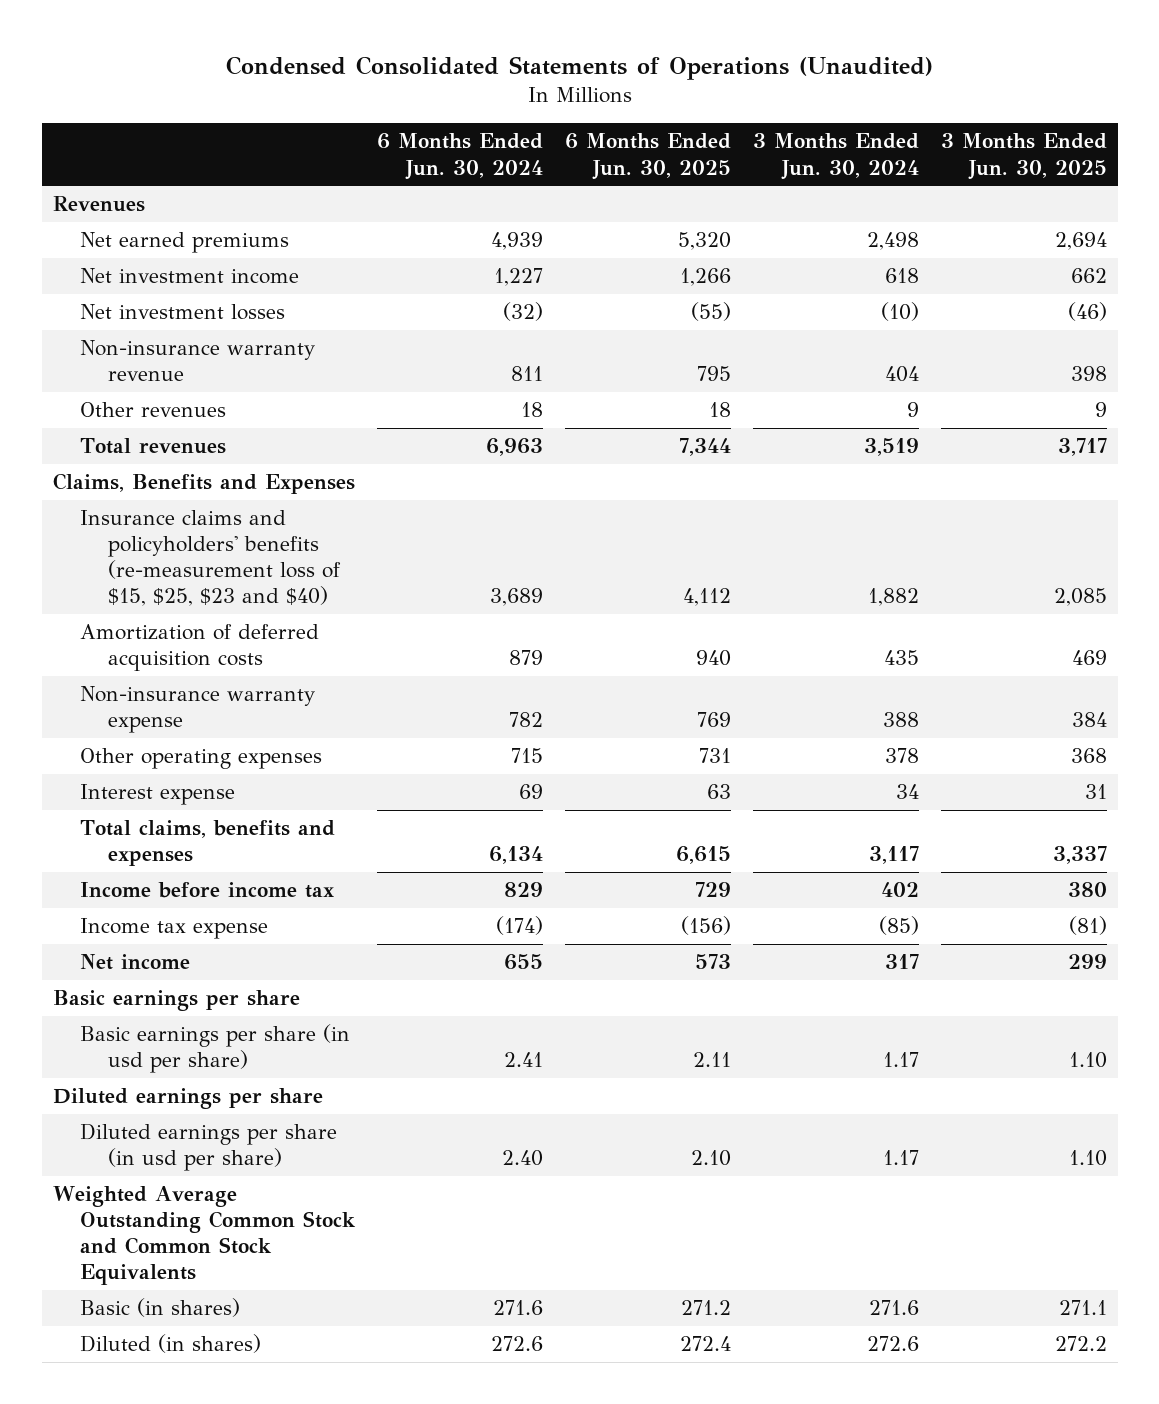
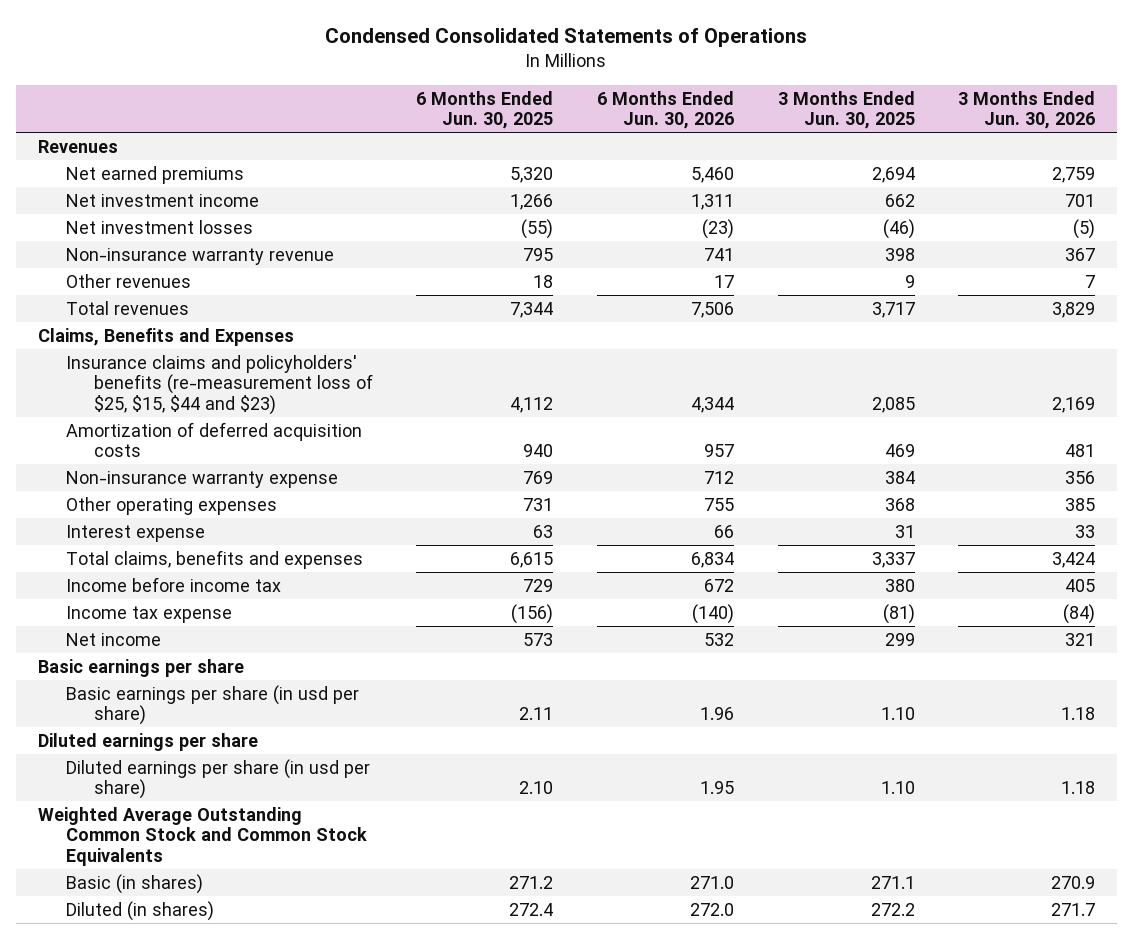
[225,56,933,81] Condensed Consolidated Statements of Operations (Unaudited) -> [325,28,808,48] Condensed Consolidated Statements of Operations
[377,133,544,180] 6 Months Ended Jun. 30, 2024 -> none
[752,133,919,180] 3 Months Ended Jun. 30, 2024 -> none
none -> [596,90,734,130] 6 Months Ended Jun. 30, 2026
none -> [958,90,1096,130] 3 Months Ended Jun. 30, 2026
[80,510,342,607] Insurance claims and policyholders' benefits (re-measurement loss of $15, $25, $23 and $40) -> [65,354,373,415] Insurance claims and policyholders' benefits (re-measurement loss of $25, $15, $44 and $23)

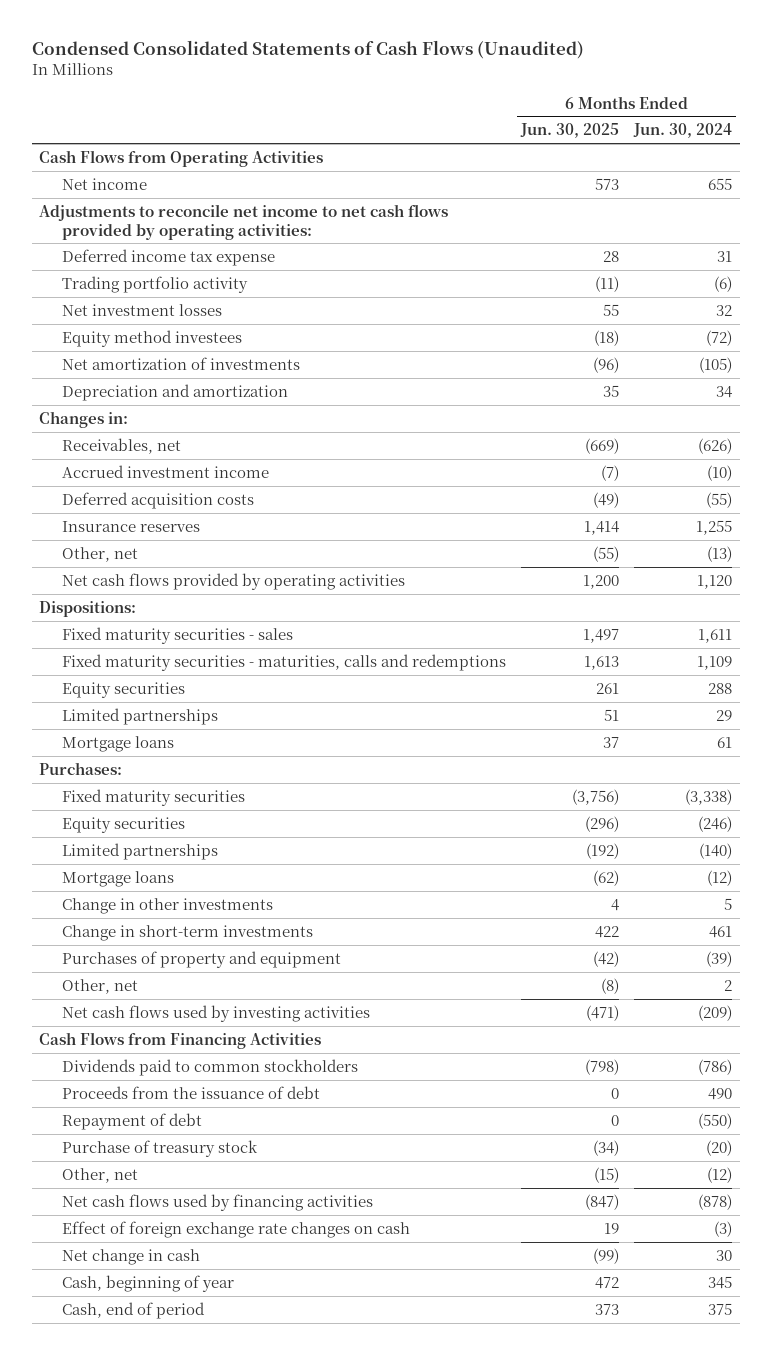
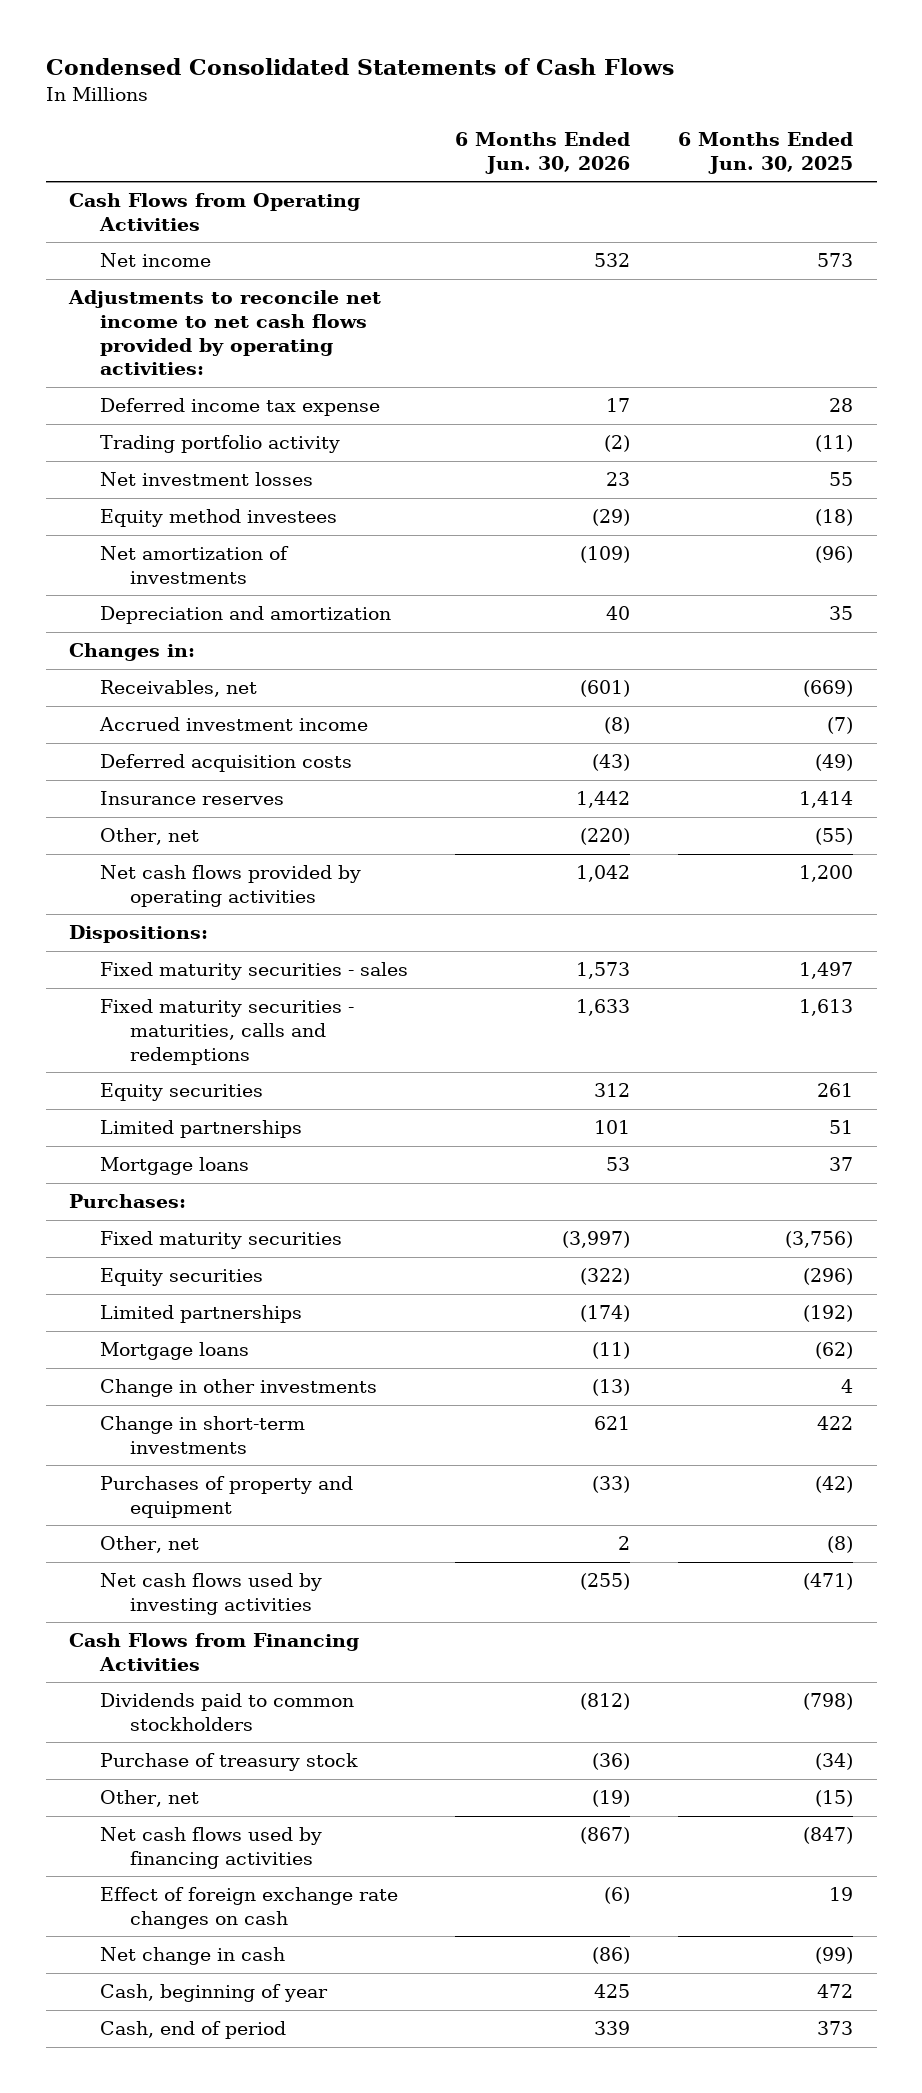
[31,39,584,59] Condensed Consolidated Statements of Cash Flows (Unaudited) -> [45,58,674,76] Condensed Consolidated Statements of Cash Flows
[633,123,733,139] Jun. 30, 2024 -> none
none -> [455,132,631,174] 6 Months Ended Jun. 30, 2026
[61,1085,320,1099] Proceeds from the issuance of debt -> none
[61,1112,202,1130] Repayment of debt -> none

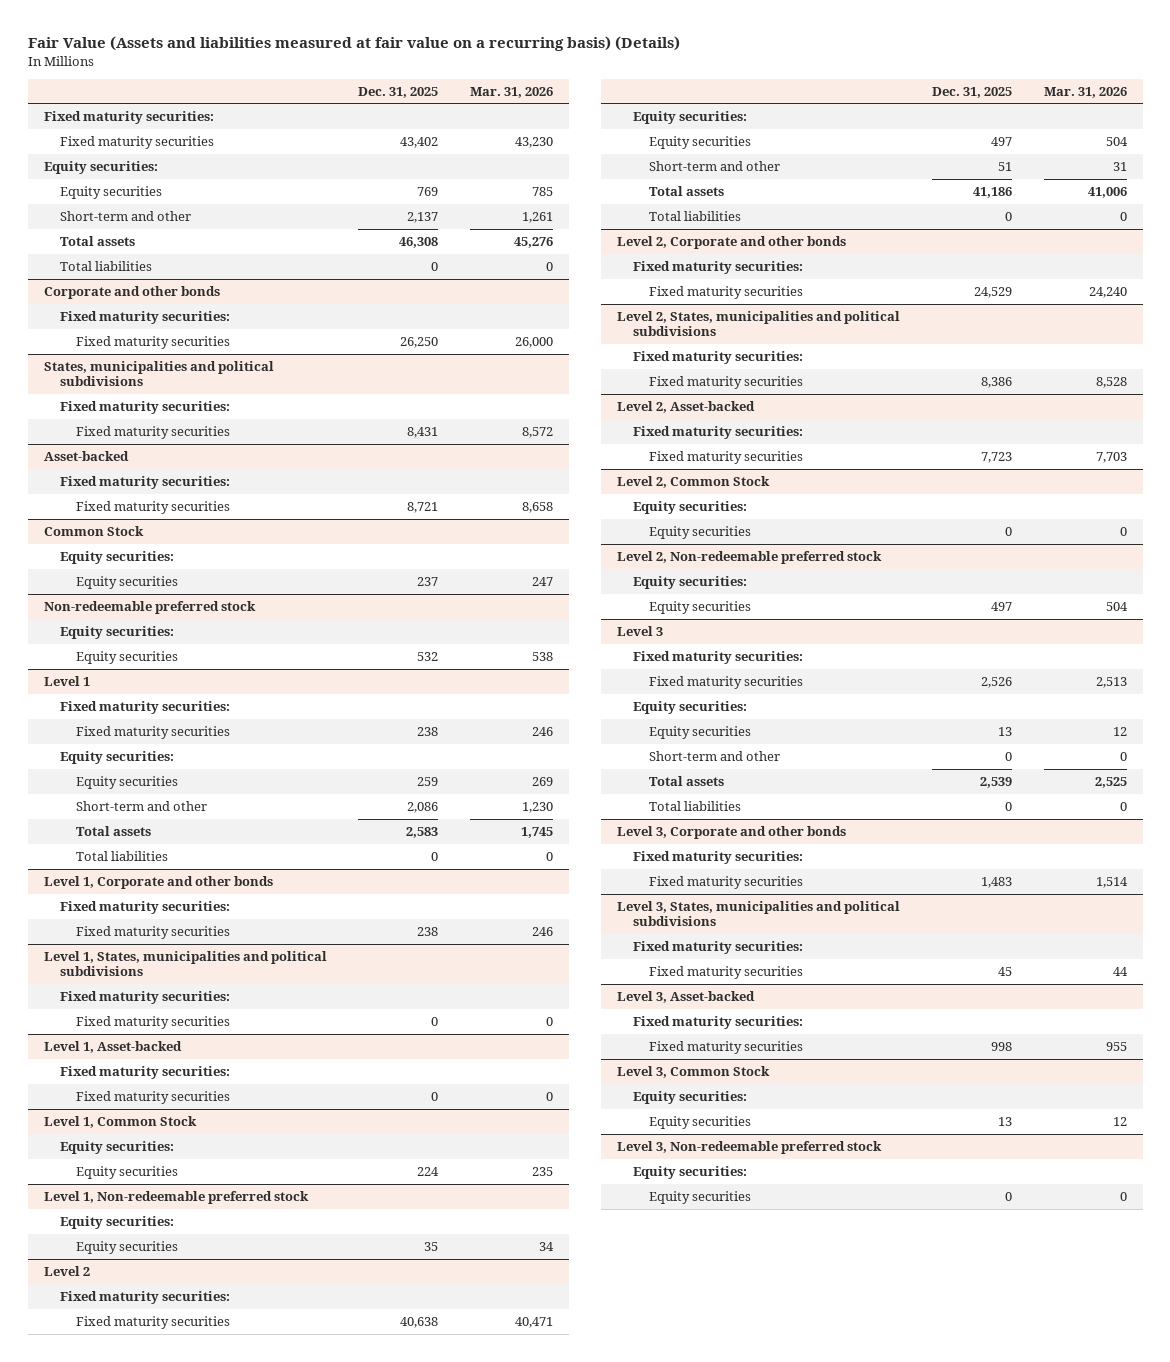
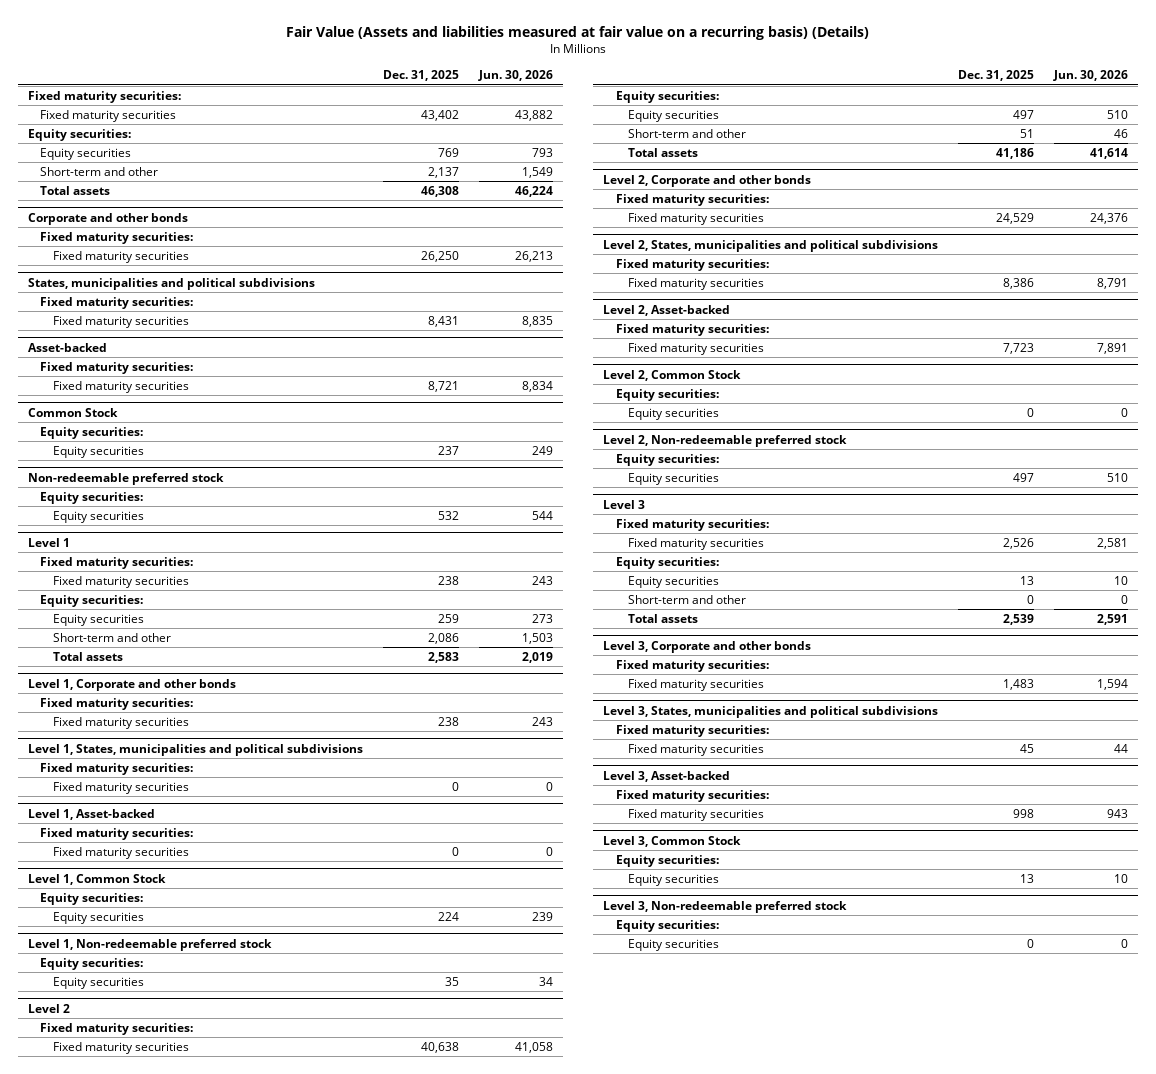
[470,86,554,98] Mar. 31, 2026 -> none
none -> [477,70,553,82] Jun. 30, 2026
[59,261,152,272] Total liabilities -> none
[75,851,168,862] Total liabilities -> none
[649,211,742,222] Total liabilities -> none
[649,801,742,812] Total liabilities -> none

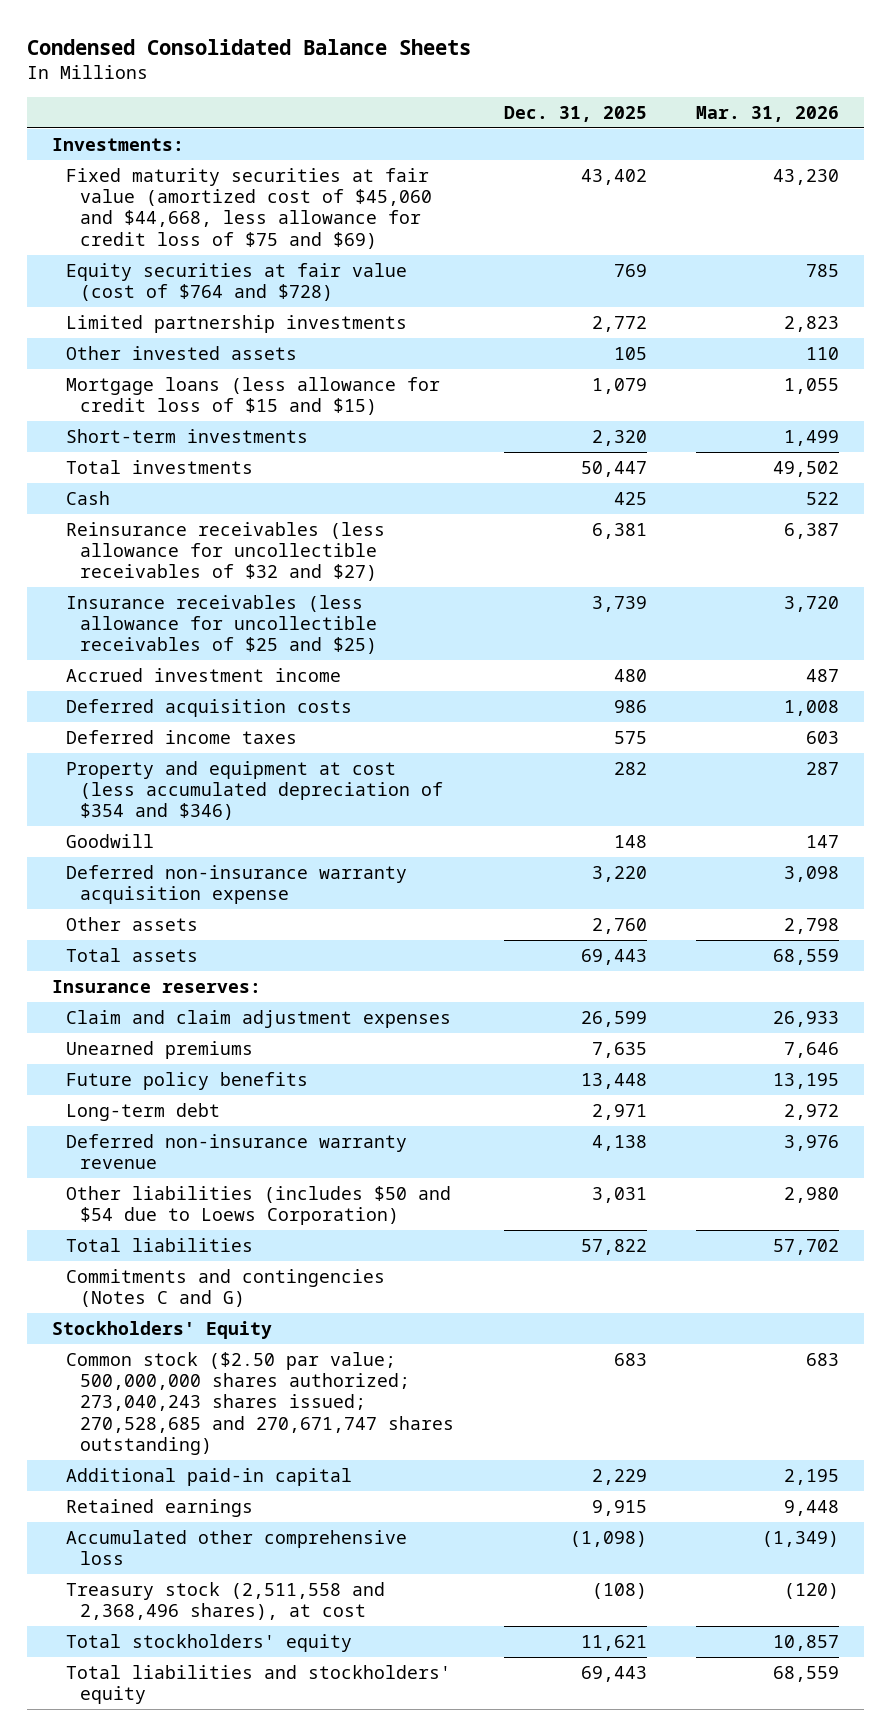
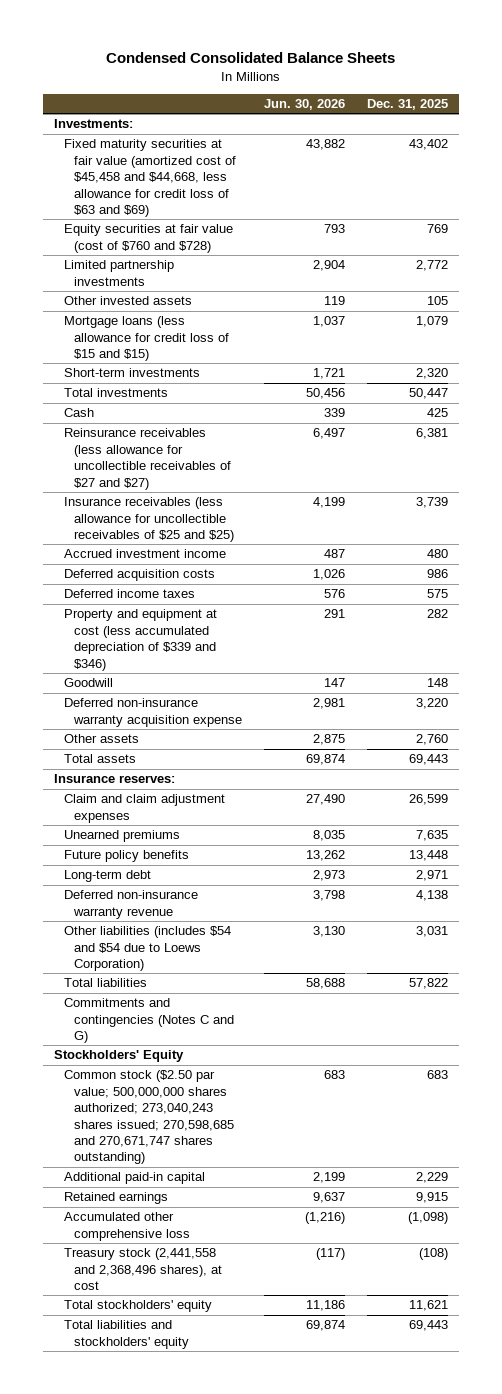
[696,105,840,122] Mar. 31, 2026 -> none
none -> [263,98,345,110] Jun. 30, 2026
[66,167,433,249] Fixed maturity securities at fair value (amortized cost of $45,060 and $44,668, less allowance for credit loss of $75 and $69) -> [64,139,237,217] Fixed maturity securities at fair value (amortized cost of $45,458 and $44,668, less allowance for credit loss of $63 and $69)
[66,262,408,302] Equity securities at fair value (cost of $764 and $728) -> [64,224,234,253] Equity securities at fair value (cost of $760 and $728)
[66,521,386,582] Reinsurance receivables (less allowance for uncollectible receivables of $32 and $27) -> [64,428,232,490] Reinsurance receivables (less allowance for uncollectible receivables of $27 and $27)
[66,760,444,821] Property and equipment at cost (less accumulated depreciation of $354 and $346) -> [64,609,218,671] Property and equipment at cost (less accumulated depreciation of $339 and $346)
[66,1185,452,1226] Other liabilities (includes $50 and $54 due to Loews Corporation) -> [64,926,232,972] Other liabilities (includes $54 and $54 due to Loews Corporation)
[66,1351,455,1456] Common stock ($2.50 par value; 500,000,000 shares authorized; 273,040,243 shares issued; 270,528,685 and 270,671,747 shares outstanding) -> [64,1070,235,1165] Common stock ($2.50 par value; 500,000,000 shares authorized; 273,040,243 shares issued; 270,598,685 and 270,671,747 shares outstanding)
[66,1581,386,1621] Treasury stock (2,511,558 and 2,368,496 shares), at cost -> [64,1248,223,1291] Treasury stock (2,441,558 and 2,368,496 shares), at cost

